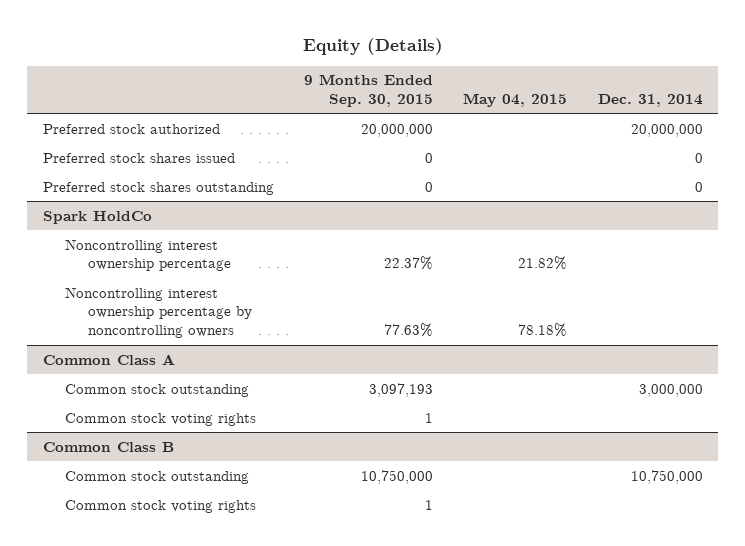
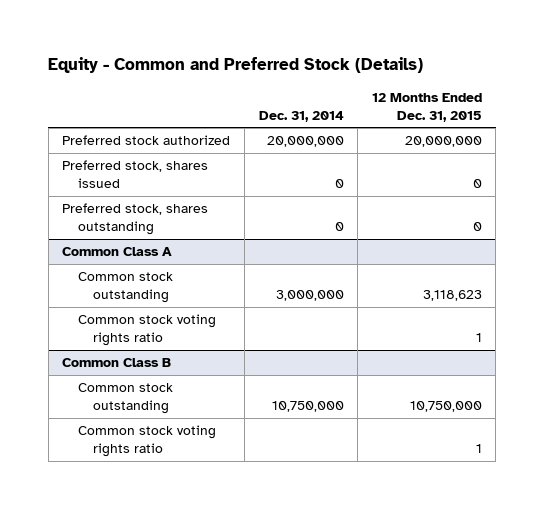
[302,37,443,55] Equity (Details) -> [48,57,424,74] Equity - Common and Preferred Stock (Details)
[303,74,433,107] 9 Months Ended Sep. 30, 2015 -> none
[463,92,568,107] May 04, 2015 -> none
none -> [371,92,482,122] 12 Months Ended Dec. 31, 2015
[42,210,152,224] Spark HoldCo -> none
[65,238,231,272] Noncontrolling interest ownership percentage -> none
[65,286,252,339] Noncontrolling interest ownership percentage by noncontrolling owners -> none
[42,152,235,163] Preferred stock shares issued -> [62,160,209,189] Preferred stock, shares issued
[42,181,274,195] Preferred stock shares outstanding -> [62,203,209,236] Preferred stock, shares outstanding
[65,412,257,426] Common stock voting rights -> [77,314,216,347] Common stock voting rights ratio
[65,499,257,513] Common stock voting rights -> [77,425,216,458] Common stock voting rights ratio

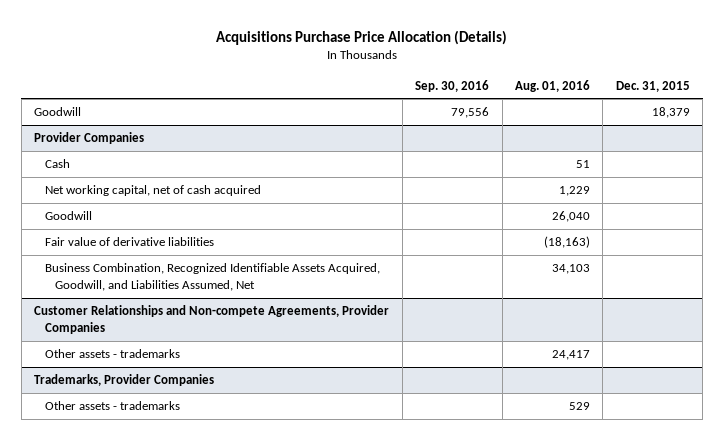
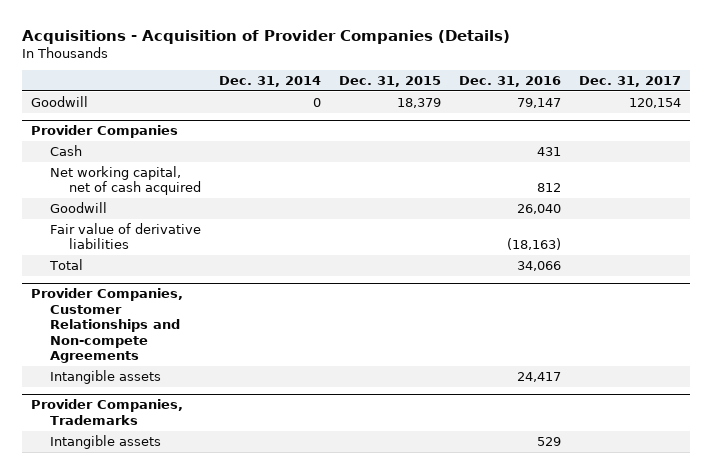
[216,29,508,45] Acquisitions Purchase Price Allocation (Details) -> [21,29,510,44] Acquisitions - Acquisition of Provider Companies (Details)
[415,79,490,92] Sep. 30, 2016 -> none
[514,79,590,92] Aug. 01, 2016 -> none
none -> [218,75,321,87] Dec. 31, 2014
none -> [458,75,561,87] Dec. 31, 2016
none -> [578,75,681,87] Dec. 31, 2017
[44,349,180,359] Other assets - trademarks -> none
[44,401,180,411] Other assets - trademarks -> none
[44,263,380,291] Business Combination, Recognized Identifiable Assets Acquired, Goodwill, and Liabilities Assumed, Net -> [48,258,83,270] Total
[34,305,390,334] Customer Relationships and Non-compete Agreements, Provider Companies -> [30,288,183,363] Provider Companies, Customer Relationships and Non-compete Agreements
none -> [49,369,161,384] Intangible assets
[34,374,215,387] Trademarks, Provider Companies -> [30,399,183,425] Provider Companies, Trademarks
none -> [49,434,161,449] Intangible assets

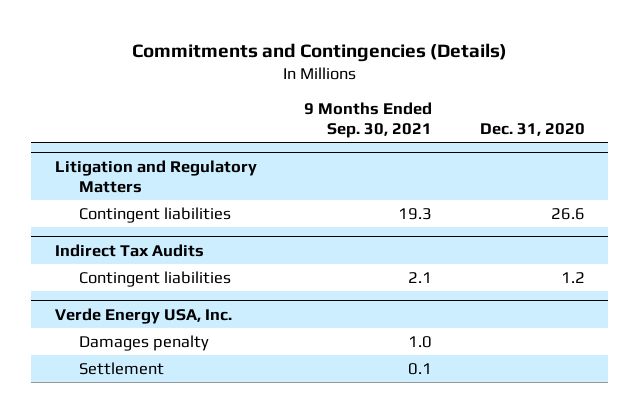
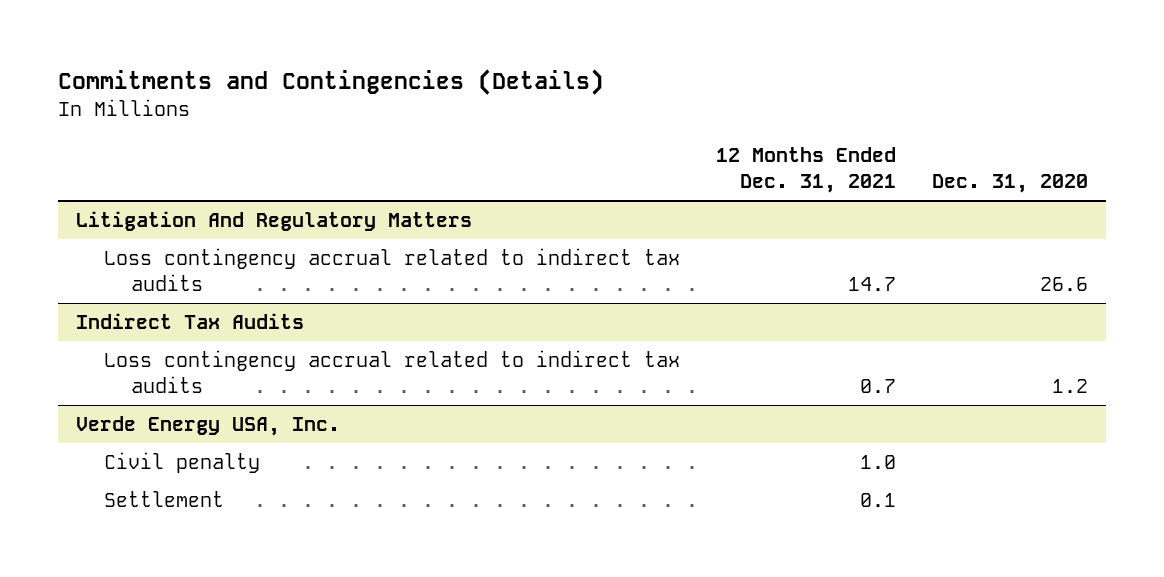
[304,102,433,139] 9 Months Ended Sep. 30, 2021 -> none
none -> [715,147,896,194] 12 Months Ended Dec. 31, 2021
[55,159,258,193] Litigation and Regulatory Matters -> [76,211,473,232] Litigation And Regulatory Matters
[79,206,232,223] Contingent liabilities -> [103,248,680,292] Loss contingency accrual related to indirect tax audits
[79,270,232,287] Contingent liabilities -> [103,350,680,394] Loss contingency accrual related to indirect tax audits
[79,334,210,351] Damages penalty -> [103,452,260,474] Civil penalty

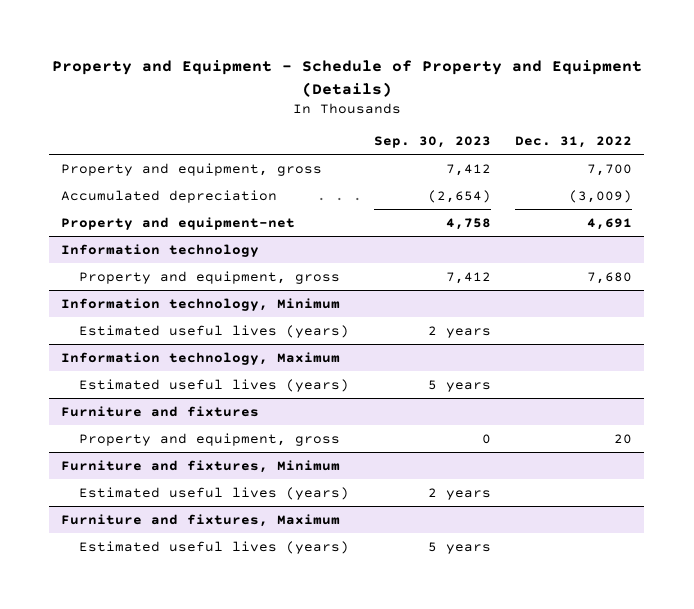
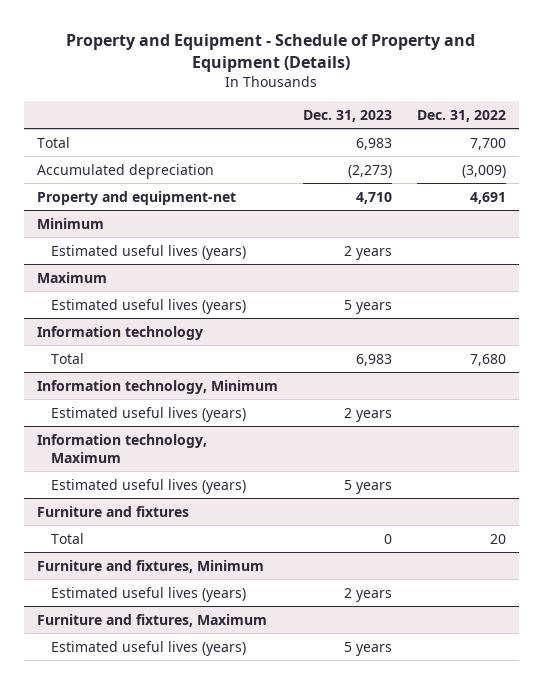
[373,136,491,149] Sep. 30, 2023 -> none
none -> [302,109,392,122] Dec. 31, 2023
[61,162,323,176] Property and equipment, gross -> [36,136,70,148] Total
none -> [36,217,104,229] Minimum
none -> [50,244,246,260] Estimated useful lives (years)
none -> [36,271,107,283] Maximum
none -> [50,298,246,314] Estimated useful lives (years)
[79,270,341,284] Property and equipment, gross -> [50,352,84,364] Total
[79,432,341,446] Property and equipment, gross -> [50,532,84,544] Total

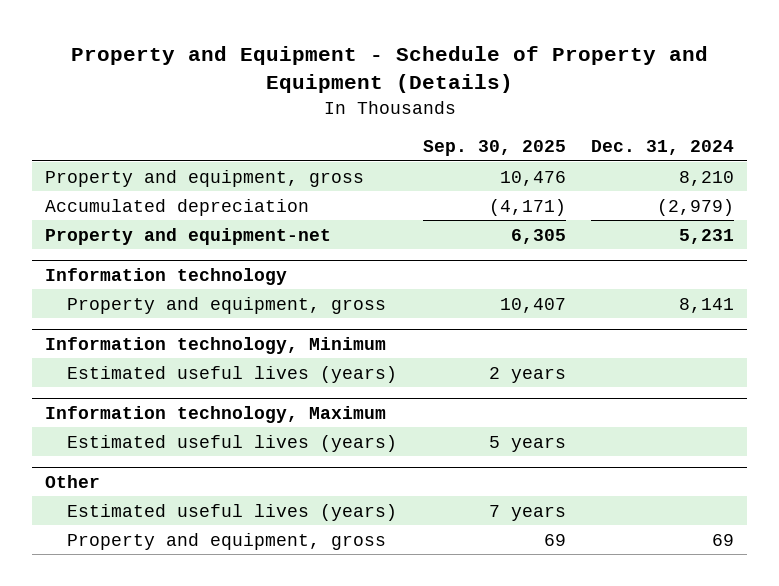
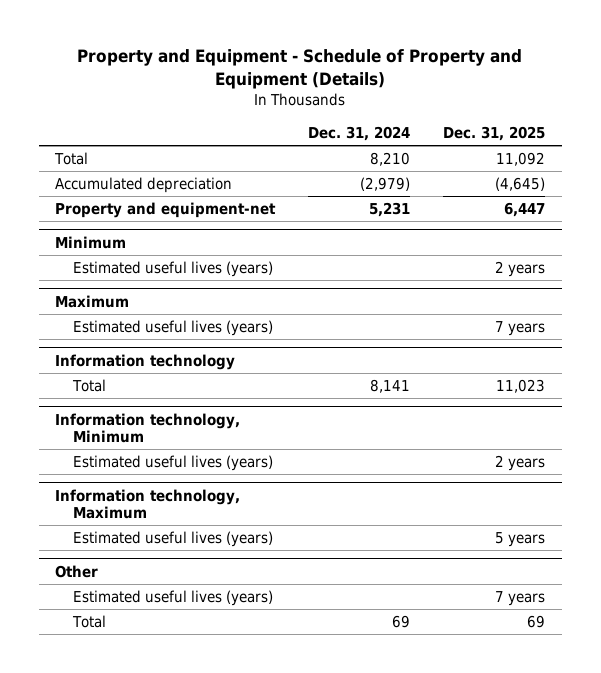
[422,140,566,157] Sep. 30, 2025 -> none
none -> [443,126,546,142] Dec. 31, 2025
[45,169,365,187] Property and equipment, gross -> [54,151,89,165] Total
none -> [55,235,127,249] Minimum
none -> [73,260,274,277] Estimated useful lives (years)
none -> [55,294,130,308] Maximum
none -> [73,319,274,336] Estimated useful lives (years)
[67,296,387,314] Property and equipment, gross -> [72,378,107,392] Total
[67,532,387,550] Property and equipment, gross -> [72,614,107,628] Total

